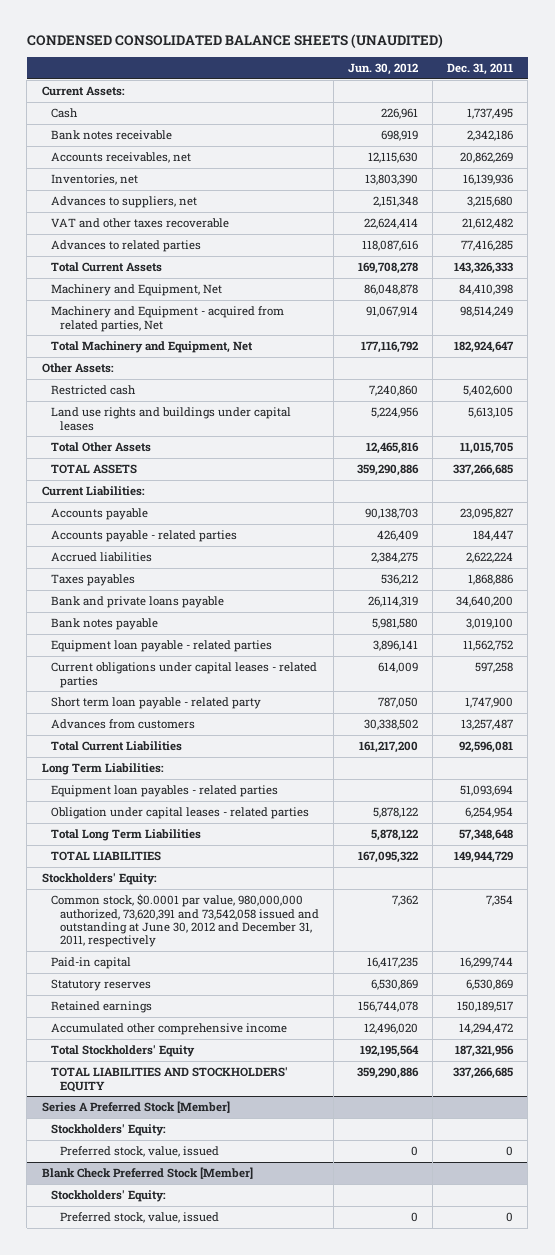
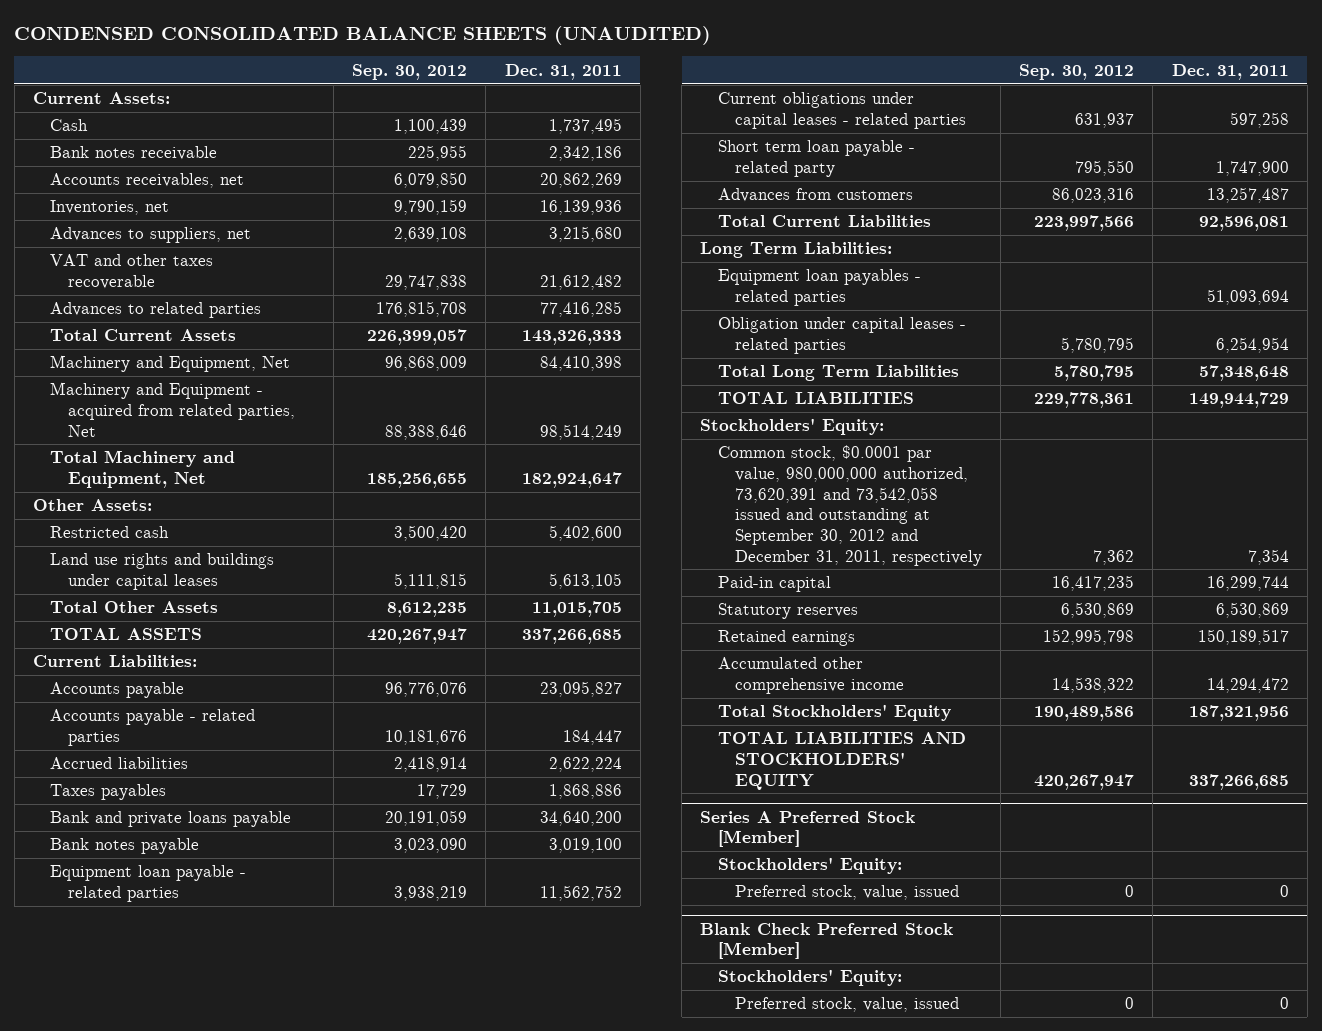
[348,62,419,75] Jun. 30, 2012 -> none
none -> [352,63,468,80] Sep. 30, 2012
[50,894,319,948] Common stock, $0.0001 par value, 980,000,000 authorized, 73,620,391 and 73,542,058 issued and outstanding at June 30, 2012 and December 31, 2011, respectively -> [717,445,982,566] Common stock, $0.0001 par value, 980,000,000 authorized, 73,620,391 and 73,542,058 issued and outstanding at September 30, 2012 and December 31, 2011, respectively

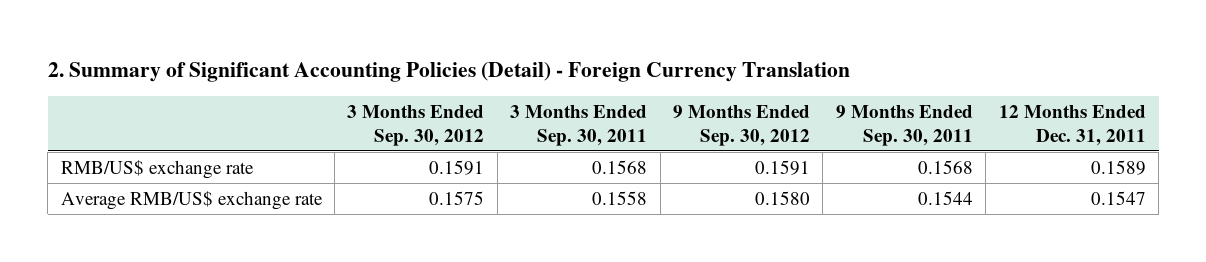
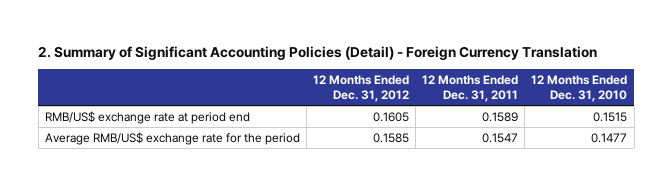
[347,104,485,146] 3 Months Ended Sep. 30, 2012 -> none
[510,104,648,146] 3 Months Ended Sep. 30, 2011 -> none
[673,104,811,146] 9 Months Ended Sep. 30, 2012 -> none
[835,104,973,146] 9 Months Ended Sep. 30, 2011 -> none
none -> [313,74,410,103] 12 Months Ended Dec. 31, 2012
none -> [531,74,628,103] 12 Months Ended Dec. 31, 2010
[60,159,254,179] RMB/US$ exchange rate -> [44,110,250,124] RMB/US$ exchange rate at period end
[60,190,323,210] Average RMB/US$ exchange rate -> [44,131,300,145] Average RMB/US$ exchange rate for the period

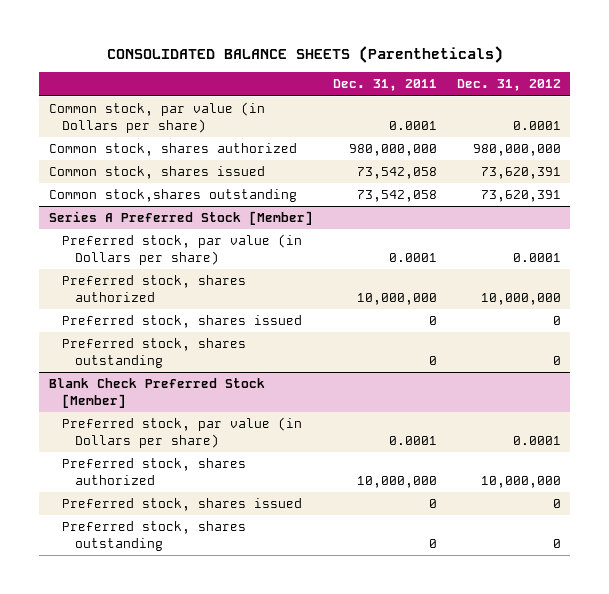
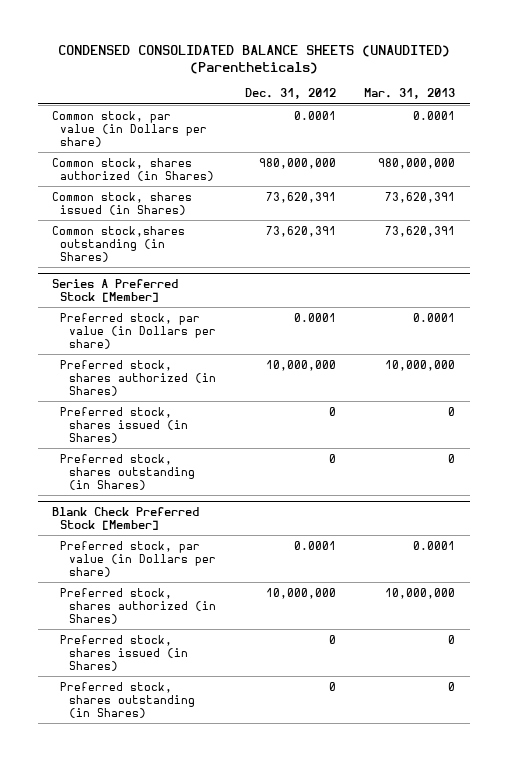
[106,46,503,64] CONSOLIDATED BALANCE SHEETS (Parentheticals) -> [57,44,450,74] CONDENSED CONSOLIDATED BALANCE SHEETS (UNAUDITED) (Parentheticals)
[332,79,437,92] Dec. 31, 2011 -> none
none -> [364,88,456,100] Mar. 31, 2013
[48,143,297,157] Common stock, shares authorized -> [51,157,215,181] Common stock, shares authorized (in Shares)
[48,166,265,180] Common stock, shares issued -> [51,191,192,215] Common stock, shares issued (in Shares)
[48,189,297,203] Common stock,shares outstanding -> [51,225,185,262] Common stock,shares outstanding (in Shares)
[61,275,246,302] Preferred stock, shares authorized -> [60,359,217,396] Preferred stock, shares authorized (in Shares)
[61,315,302,329] Preferred stock, shares issued -> [60,406,189,443] Preferred stock, shares issued (in Shares)
[61,338,246,368] Preferred stock, shares outstanding -> [60,453,196,490] Preferred stock, shares outstanding (in Shares)
[61,458,246,485] Preferred stock, shares authorized -> [60,587,217,624] Preferred stock, shares authorized (in Shares)
[61,498,302,512] Preferred stock, shares issued -> [60,634,189,671] Preferred stock, shares issued (in Shares)
[61,521,246,551] Preferred stock, shares outstanding -> [60,681,196,718] Preferred stock, shares outstanding (in Shares)

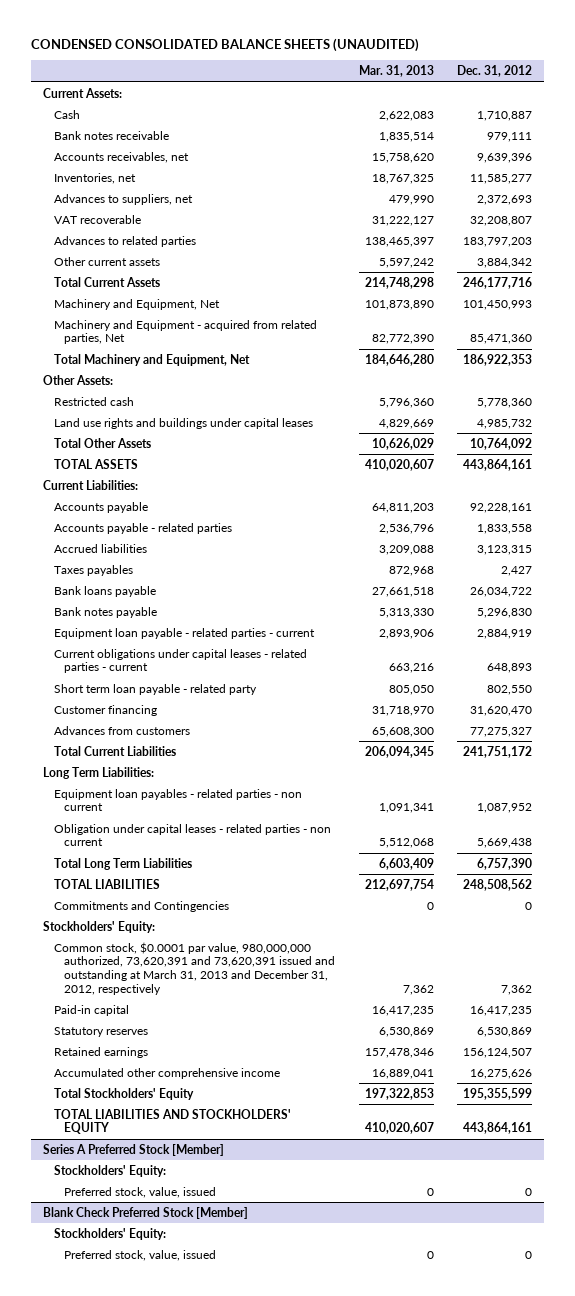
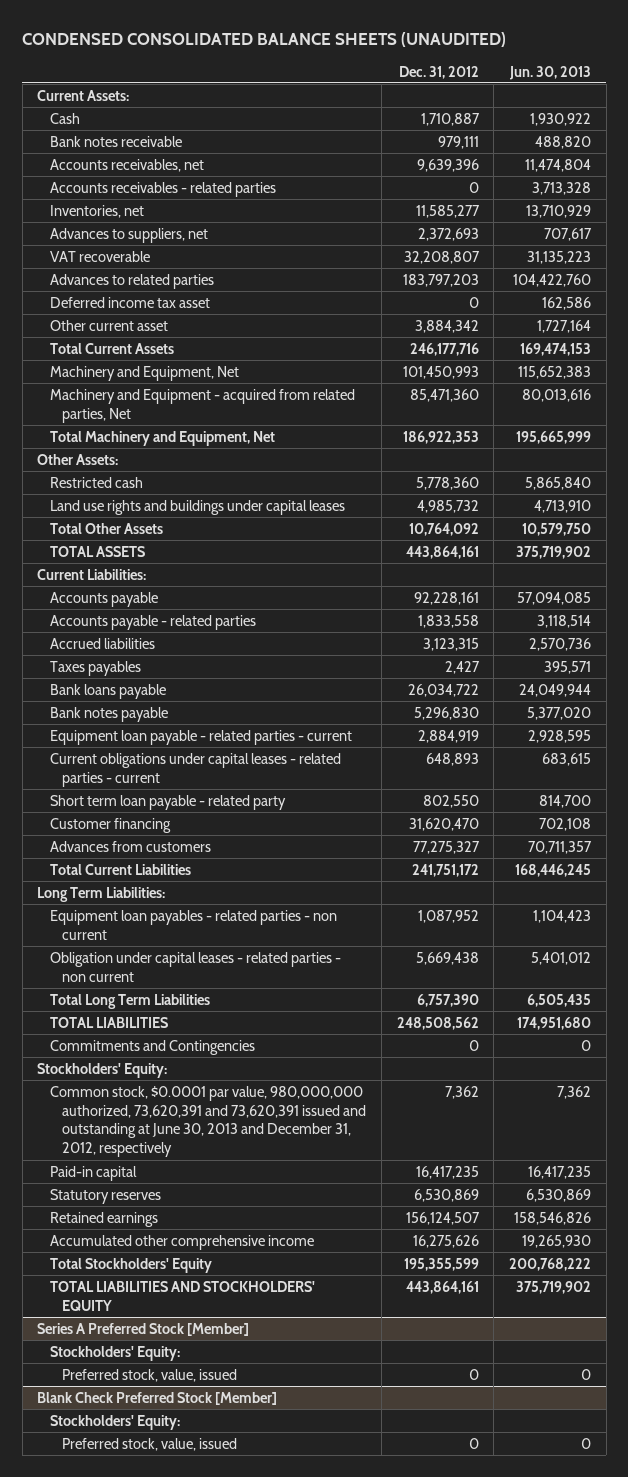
[358,65,434,78] Mar. 31, 2013 -> none
none -> [509,65,592,80] Jun. 30, 2013
none -> [49,181,276,197] Accounts receivables - related parties
none -> [49,296,210,308] Deferred income tax asset
[53,256,160,266] Other current assets -> [49,319,168,331] Other current asset
[53,941,336,995] Common stock, $0.0001 par value, 980,000,000 authorized, 73,620,391 and 73,620,391 issued and outstanding at March 31, 2013 and December 31, 2012, respectively -> [49,1085,367,1158] Common stock, $0.0001 par value, 980,000,000 authorized, 73,620,391 and 73,620,391 issued and outstanding at June 30, 2013 and December 31, 2012, respectively

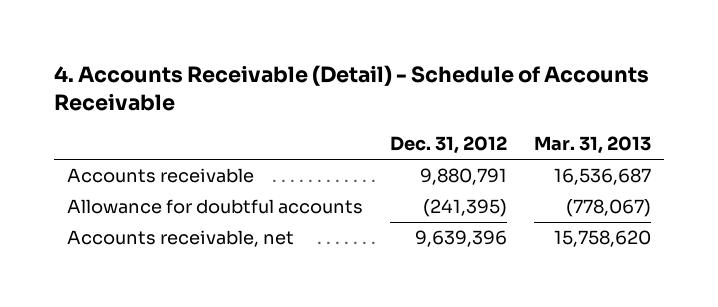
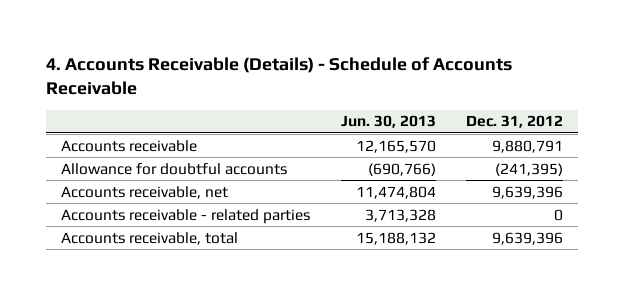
[53,64,649,112] 4. Accounts Receivable (Detail) - Schedule of Accounts Receivable -> [45,56,512,96] 4. Accounts Receivable (Details) - Schedule of Accounts Receivable
[533,136,651,155] Mar. 31, 2013 -> none
none -> [340,115,436,129] Jun. 30, 2013
none -> [61,208,311,224] Accounts receivable - related parties
none -> [61,231,239,245] Accounts receivable, total

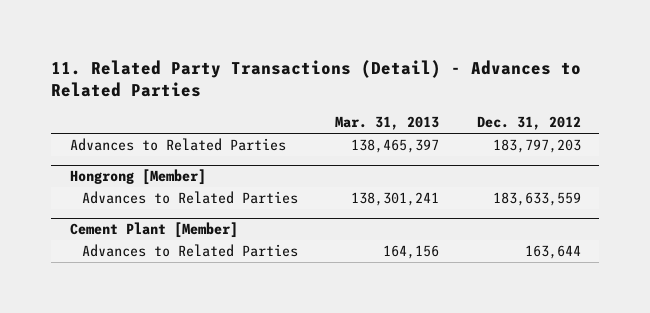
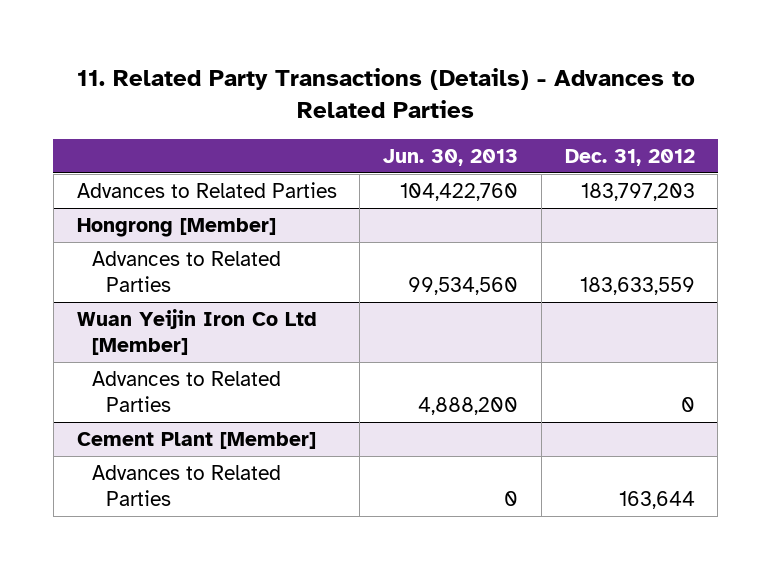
[51,59,582,98] 11. Related Party Transactions (Detail) - Advances to Related Parties -> [76,67,695,118] 11. Related Party Transactions (Details) - Advances to Related Parties
[335,116,440,131] Mar. 31, 2013 -> none
none -> [383,148,519,166] Jun. 30, 2013
none -> [76,308,317,355] Wuan Yeijin Iron Co Ltd [Member]
none -> [91,370,281,412] Advances to Related Parties

